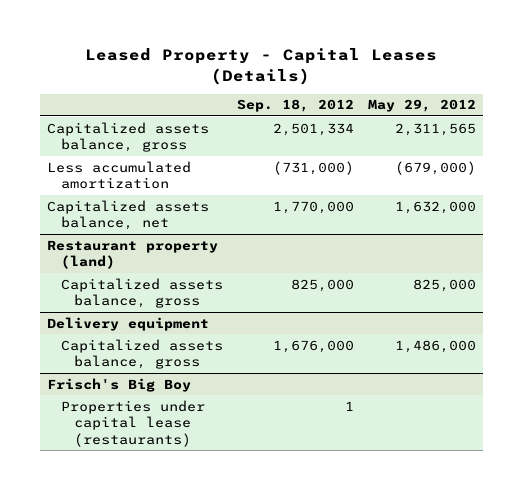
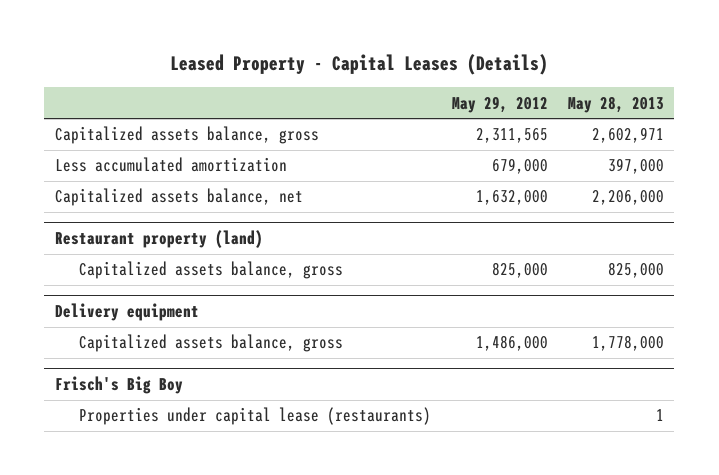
[236,99,354,113] Sep. 18, 2012 -> none
none -> [568,95,665,113] May 28, 2013
[394,160,476,175] (679,000) -> [491,158,548,175] 679,000

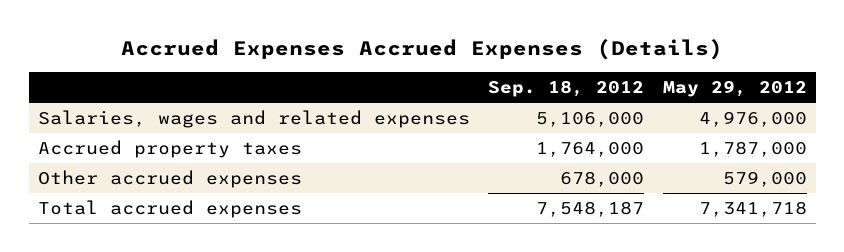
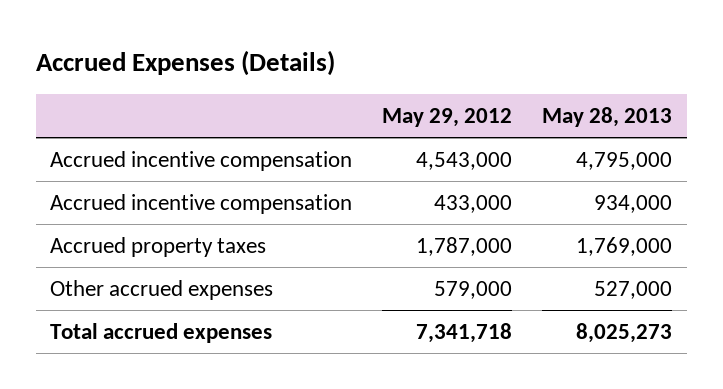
[121,39,724,61] Accrued Expenses Accrued Expenses (Details) -> [35,50,335,77] Accrued Expenses (Details)
[488,80,645,98] Sep. 18, 2012 -> none
none -> [542,106,673,127] May 28, 2013
[37,109,470,128] Salaries, wages and related expenses -> none
none -> [50,150,353,171] Accrued incentive compensation
none -> [50,193,353,214] Accrued incentive compensation

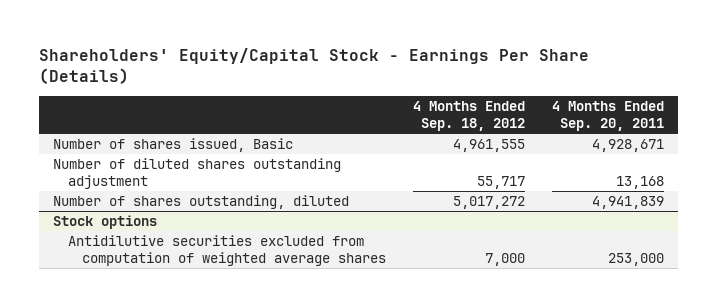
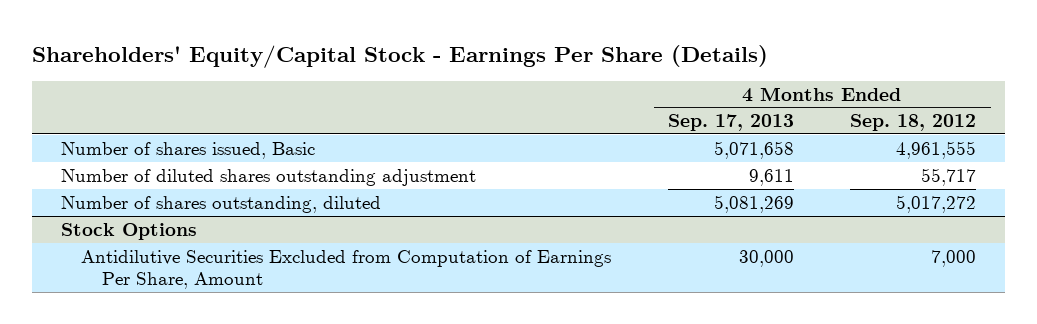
[552,101,665,131] 4 Months Ended Sep. 20, 2011 -> none
none -> [667,114,794,132] Sep. 17, 2013
[52,215,157,230] Stock options -> [60,222,197,240] Stock Options
[67,235,387,266] Antidilutive securities excluded from computation of weighted average shares -> [81,249,612,289] Antidilutive Securities Excluded from Computation of Earnings Per Share, Amount

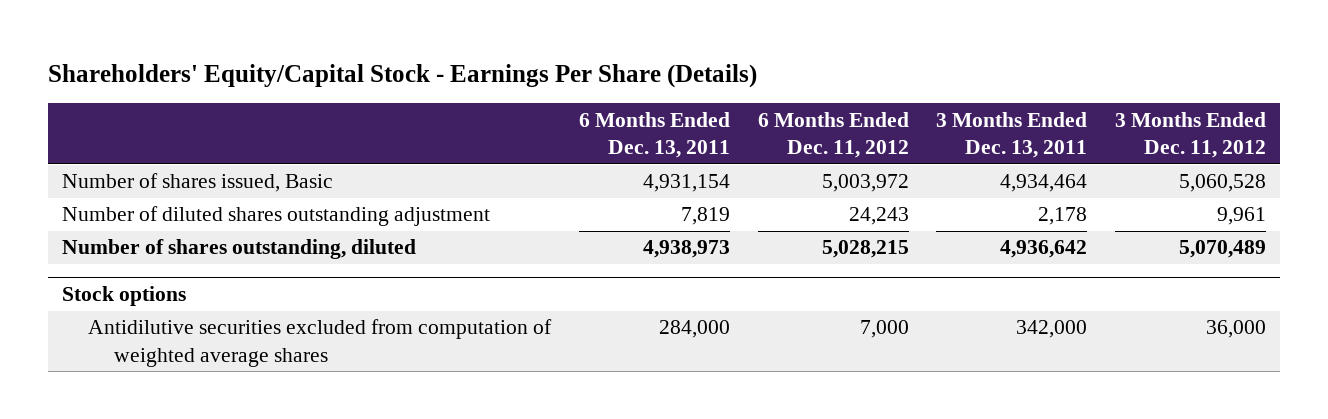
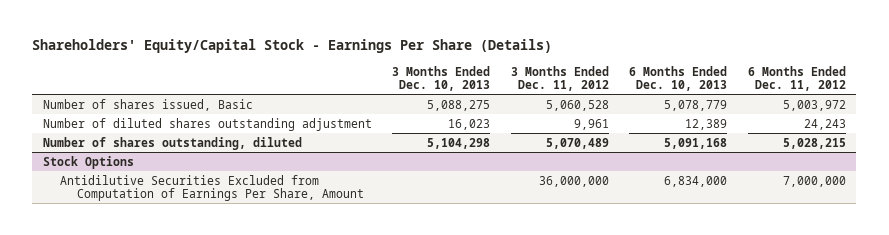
[578,111,730,159] 6 Months Ended Dec. 13, 2011 -> none
[936,111,1088,159] 3 Months Ended Dec. 13, 2011 -> none
none -> [392,65,491,92] 3 Months Ended Dec. 10, 2013
none -> [629,65,728,92] 6 Months Ended Dec. 10, 2013
[62,286,187,307] Stock options -> [42,155,134,169] Stock Options
[87,319,552,367] Antidilutive securities excluded from computation of weighted average shares -> [59,174,364,202] Antidilutive Securities Excluded from Computation of Earnings Per Share, Amount
[859,320,909,339] 7,000 -> [782,175,846,187] 7,000,000
[1206,320,1267,339] 36,000 -> [538,175,609,187] 36,000,000

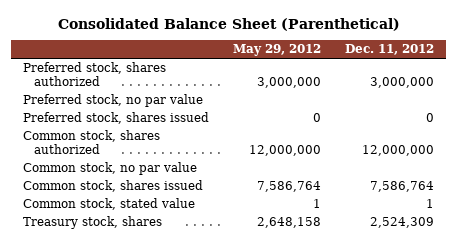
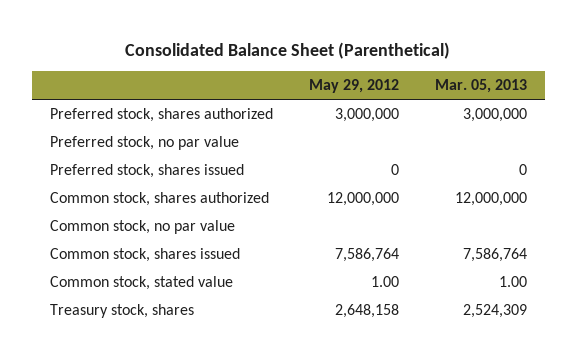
[345,44,435,56] Dec. 11, 2012 -> none
none -> [434,79,527,94] Mar. 05, 2013
[313,199,322,209] 1 -> [370,276,399,288] 1.00

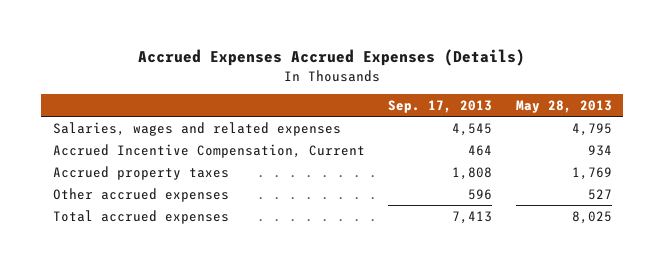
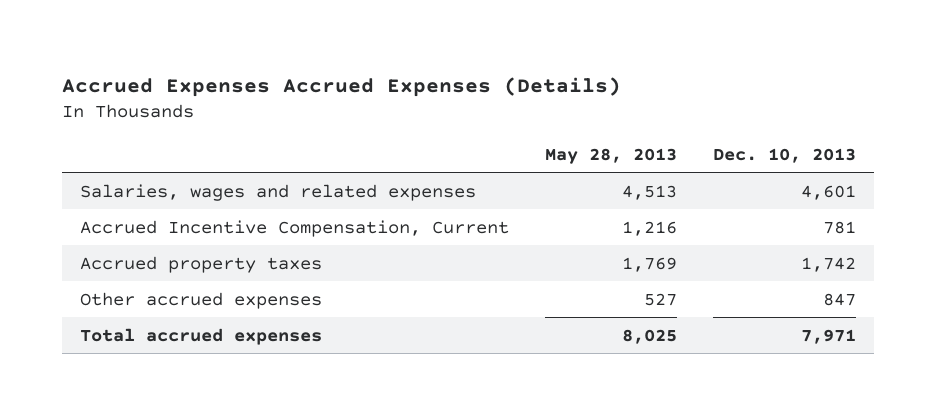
[388,99,493,113] Sep. 17, 2013 -> none
none -> [712,147,856,163] Dec. 10, 2013
[571,122,612,136] 4,795 -> [621,184,677,200] 4,513
[587,144,612,156] 934 -> [621,220,677,236] 1,216

